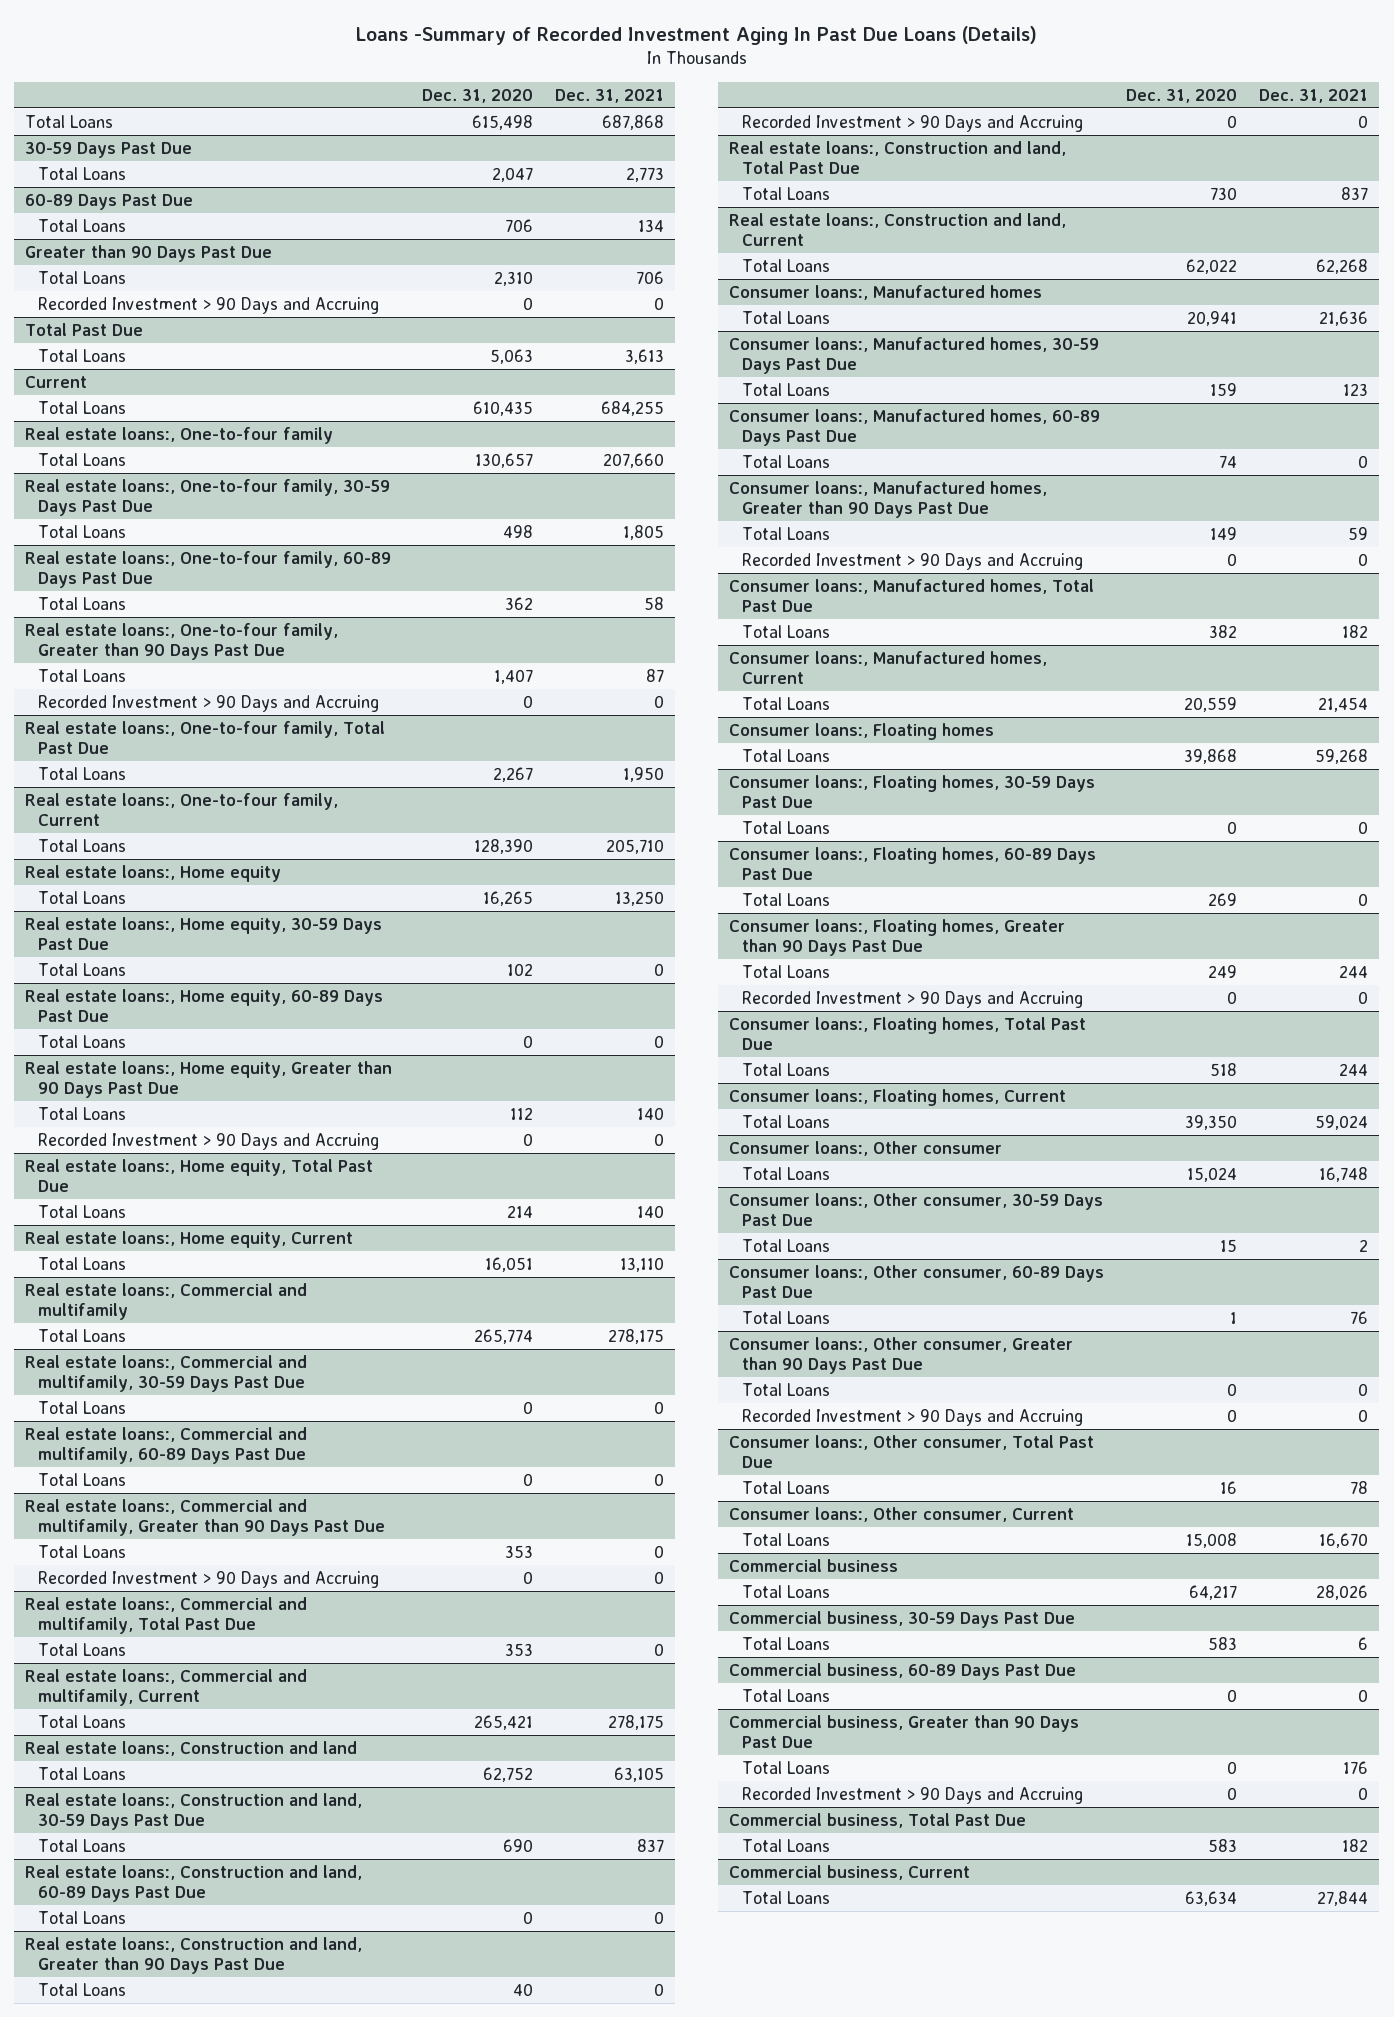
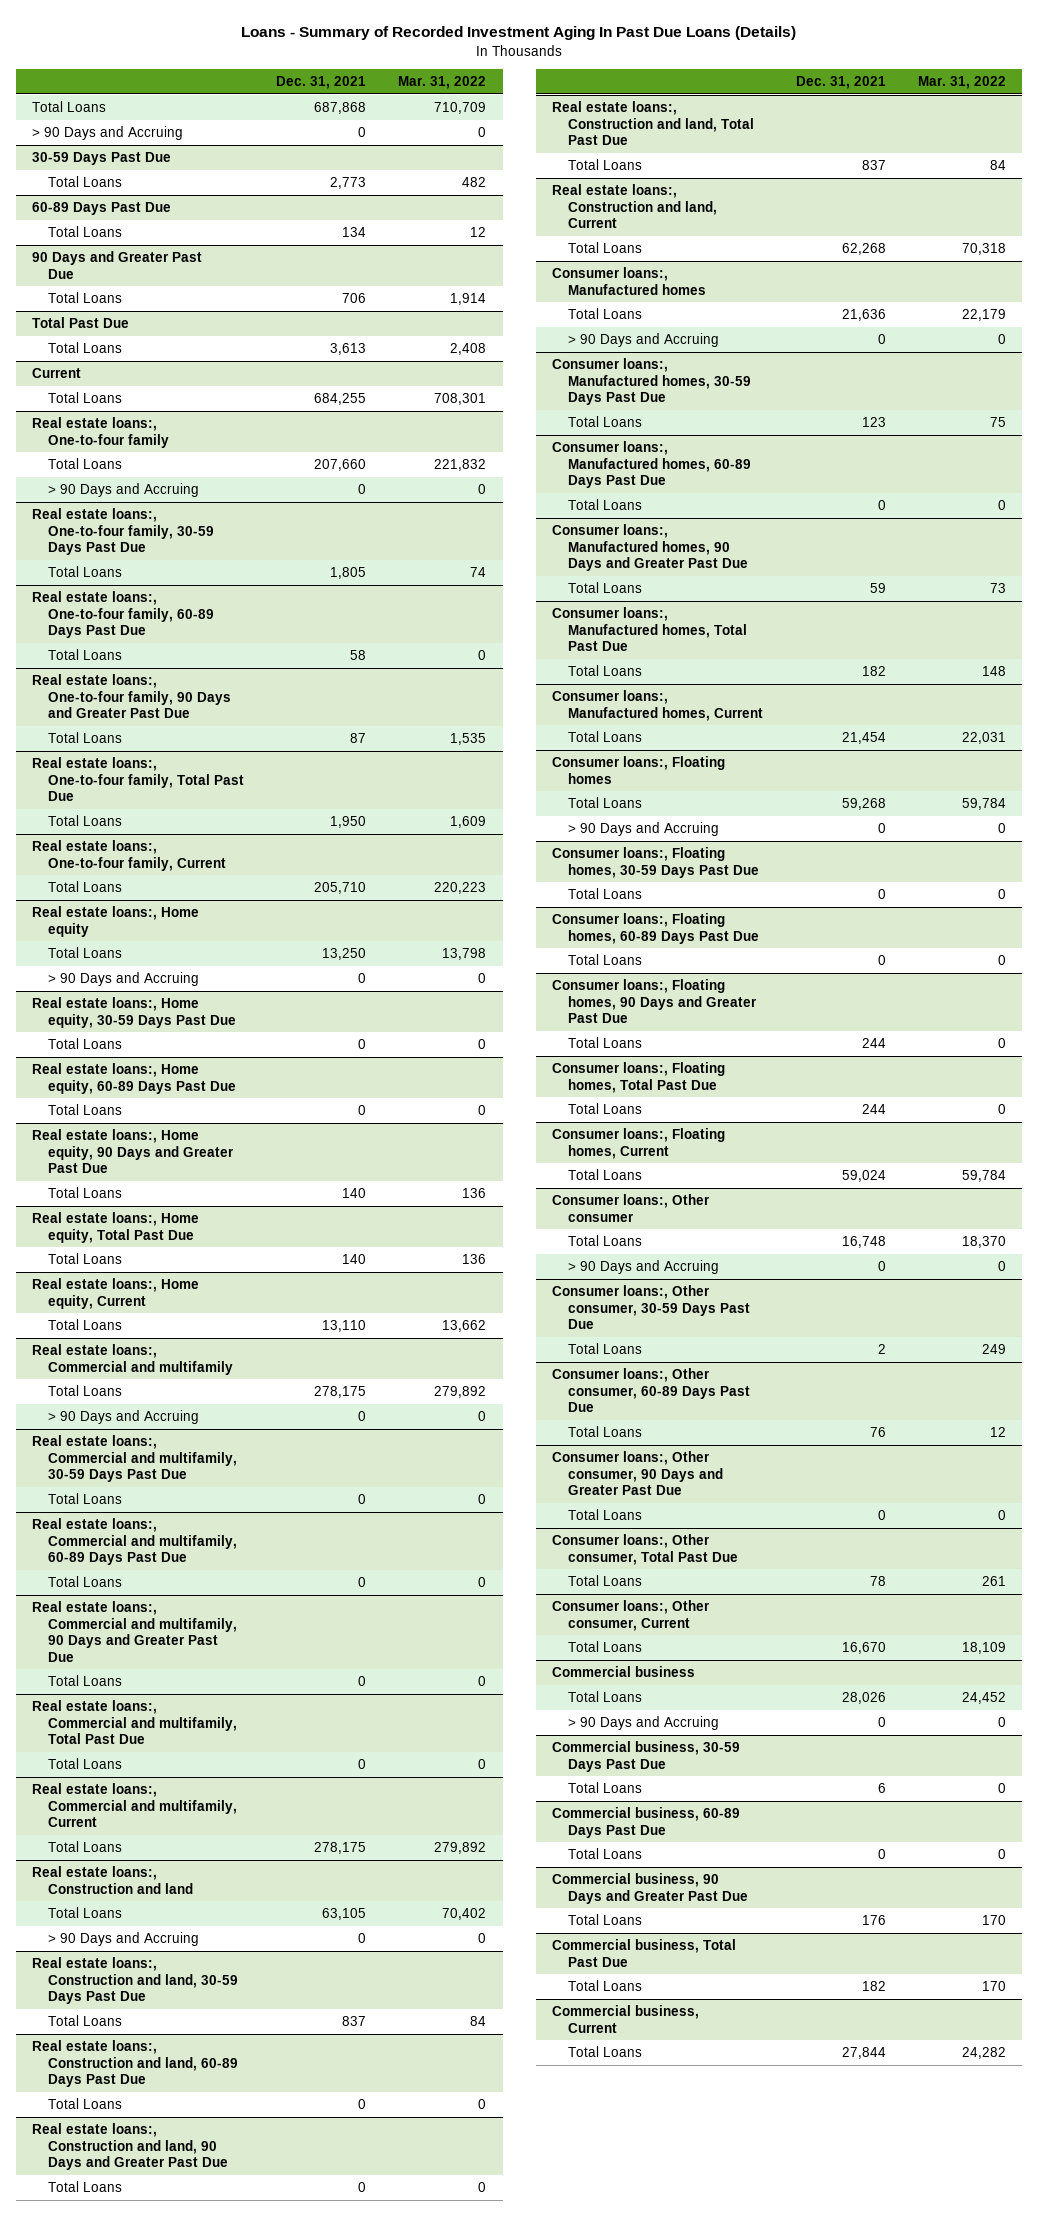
[355,25,1037,45] Loans -Summary of Recorded Investment Aging In Past Due Loans (Details) -> [241,26,797,41] Loans - Summary of Recorded Investment Aging In Past Due Loans (Details)
[422,88,534,103] Dec. 31, 2020 -> none
none -> [398,75,487,89] Mar. 31, 2022
none -> [32,125,184,140] > 90 Days and Accruing
[25,244,273,262] Greater than 90 Days Past Due -> [32,250,203,279] 90 Days and Greater Past Due
[37,296,379,314] Recorded Investment > 90 Days and Accruing -> none
none -> [48,482,200,497] > 90 Days and Accruing
[25,622,339,660] Real estate loans:, One-to-four family, Greater than 90 Days Past Due -> [32,673,232,719] Real estate loans:, One-to-four family, 90 Days and Greater Past Due
[37,694,379,712] Recorded Investment > 90 Days and Accruing -> none
none -> [48,971,200,986] > 90 Days and Accruing
[25,1060,393,1098] Real estate loans:, Home equity, Greater than 90 Days Past Due -> [32,1128,235,1174] Real estate loans:, Home equity, 90 Days and Greater Past Due
[37,1132,379,1150] Recorded Investment > 90 Days and Accruing -> none
none -> [48,1409,200,1424] > 90 Days and Accruing
[25,1498,385,1536] Real estate loans:, Commercial and multifamily, Greater than 90 Days Past Due -> [32,1600,238,1662] Real estate loans:, Commercial and multifamily, 90 Days and Greater Past Due
[37,1570,379,1588] Recorded Investment > 90 Days and Accruing -> none
none -> [48,1931,200,1946] > 90 Days and Accruing
[25,1936,363,1974] Real estate loans:, Construction and land, Greater than 90 Days Past Due -> [32,2122,229,2171] Real estate loans:, Construction and land, 90 Days and Greater Past Due
[742,114,1084,132] Recorded Investment > 90 Days and Accruing -> none
none -> [567,332,719,347] > 90 Days and Accruing
[729,480,1048,518] Consumer loans:, Manufactured homes, Greater than 90 Days Past Due -> [552,523,748,572] Consumer loans:, Manufactured homes, 90 Days and Greater Past Due
[742,552,1084,570] Recorded Investment > 90 Days and Accruing -> none
none -> [567,821,719,836] > 90 Days and Accruing
[729,918,1066,956] Consumer loans:, Floating homes, Greater than 90 Days Past Due -> [552,978,757,1024] Consumer loans:, Floating homes, 90 Days and Greater Past Due
[742,990,1084,1008] Recorded Investment > 90 Days and Accruing -> none
none -> [567,1259,719,1274] > 90 Days and Accruing
[729,1336,1074,1374] Consumer loans:, Other consumer, Greater than 90 Days Past Due -> [552,1450,723,1496] Consumer loans:, Other consumer, 90 Days and Greater Past Due
[742,1408,1084,1426] Recorded Investment > 90 Days and Accruing -> none
none -> [567,1715,719,1730] > 90 Days and Accruing
[729,1714,1080,1748] Commercial business, Greater than 90 Days Past Due -> [552,1872,748,1904] Commercial business, 90 Days and Greater Past Due
[742,1786,1084,1804] Recorded Investment > 90 Days and Accruing -> none

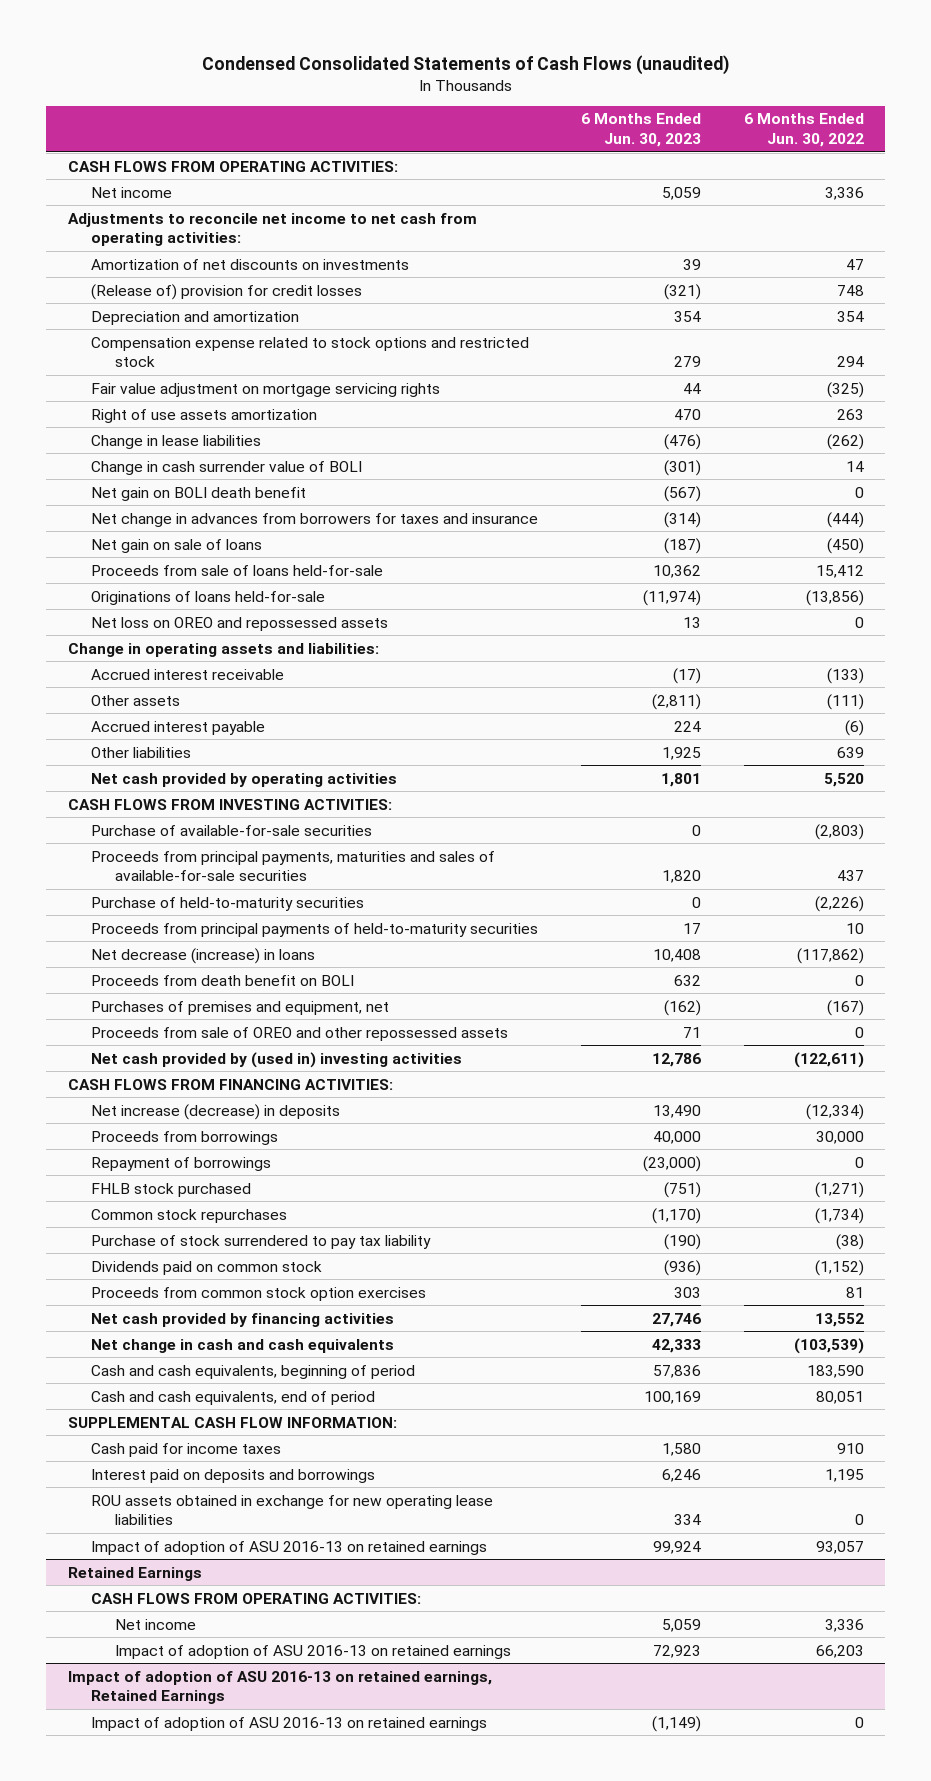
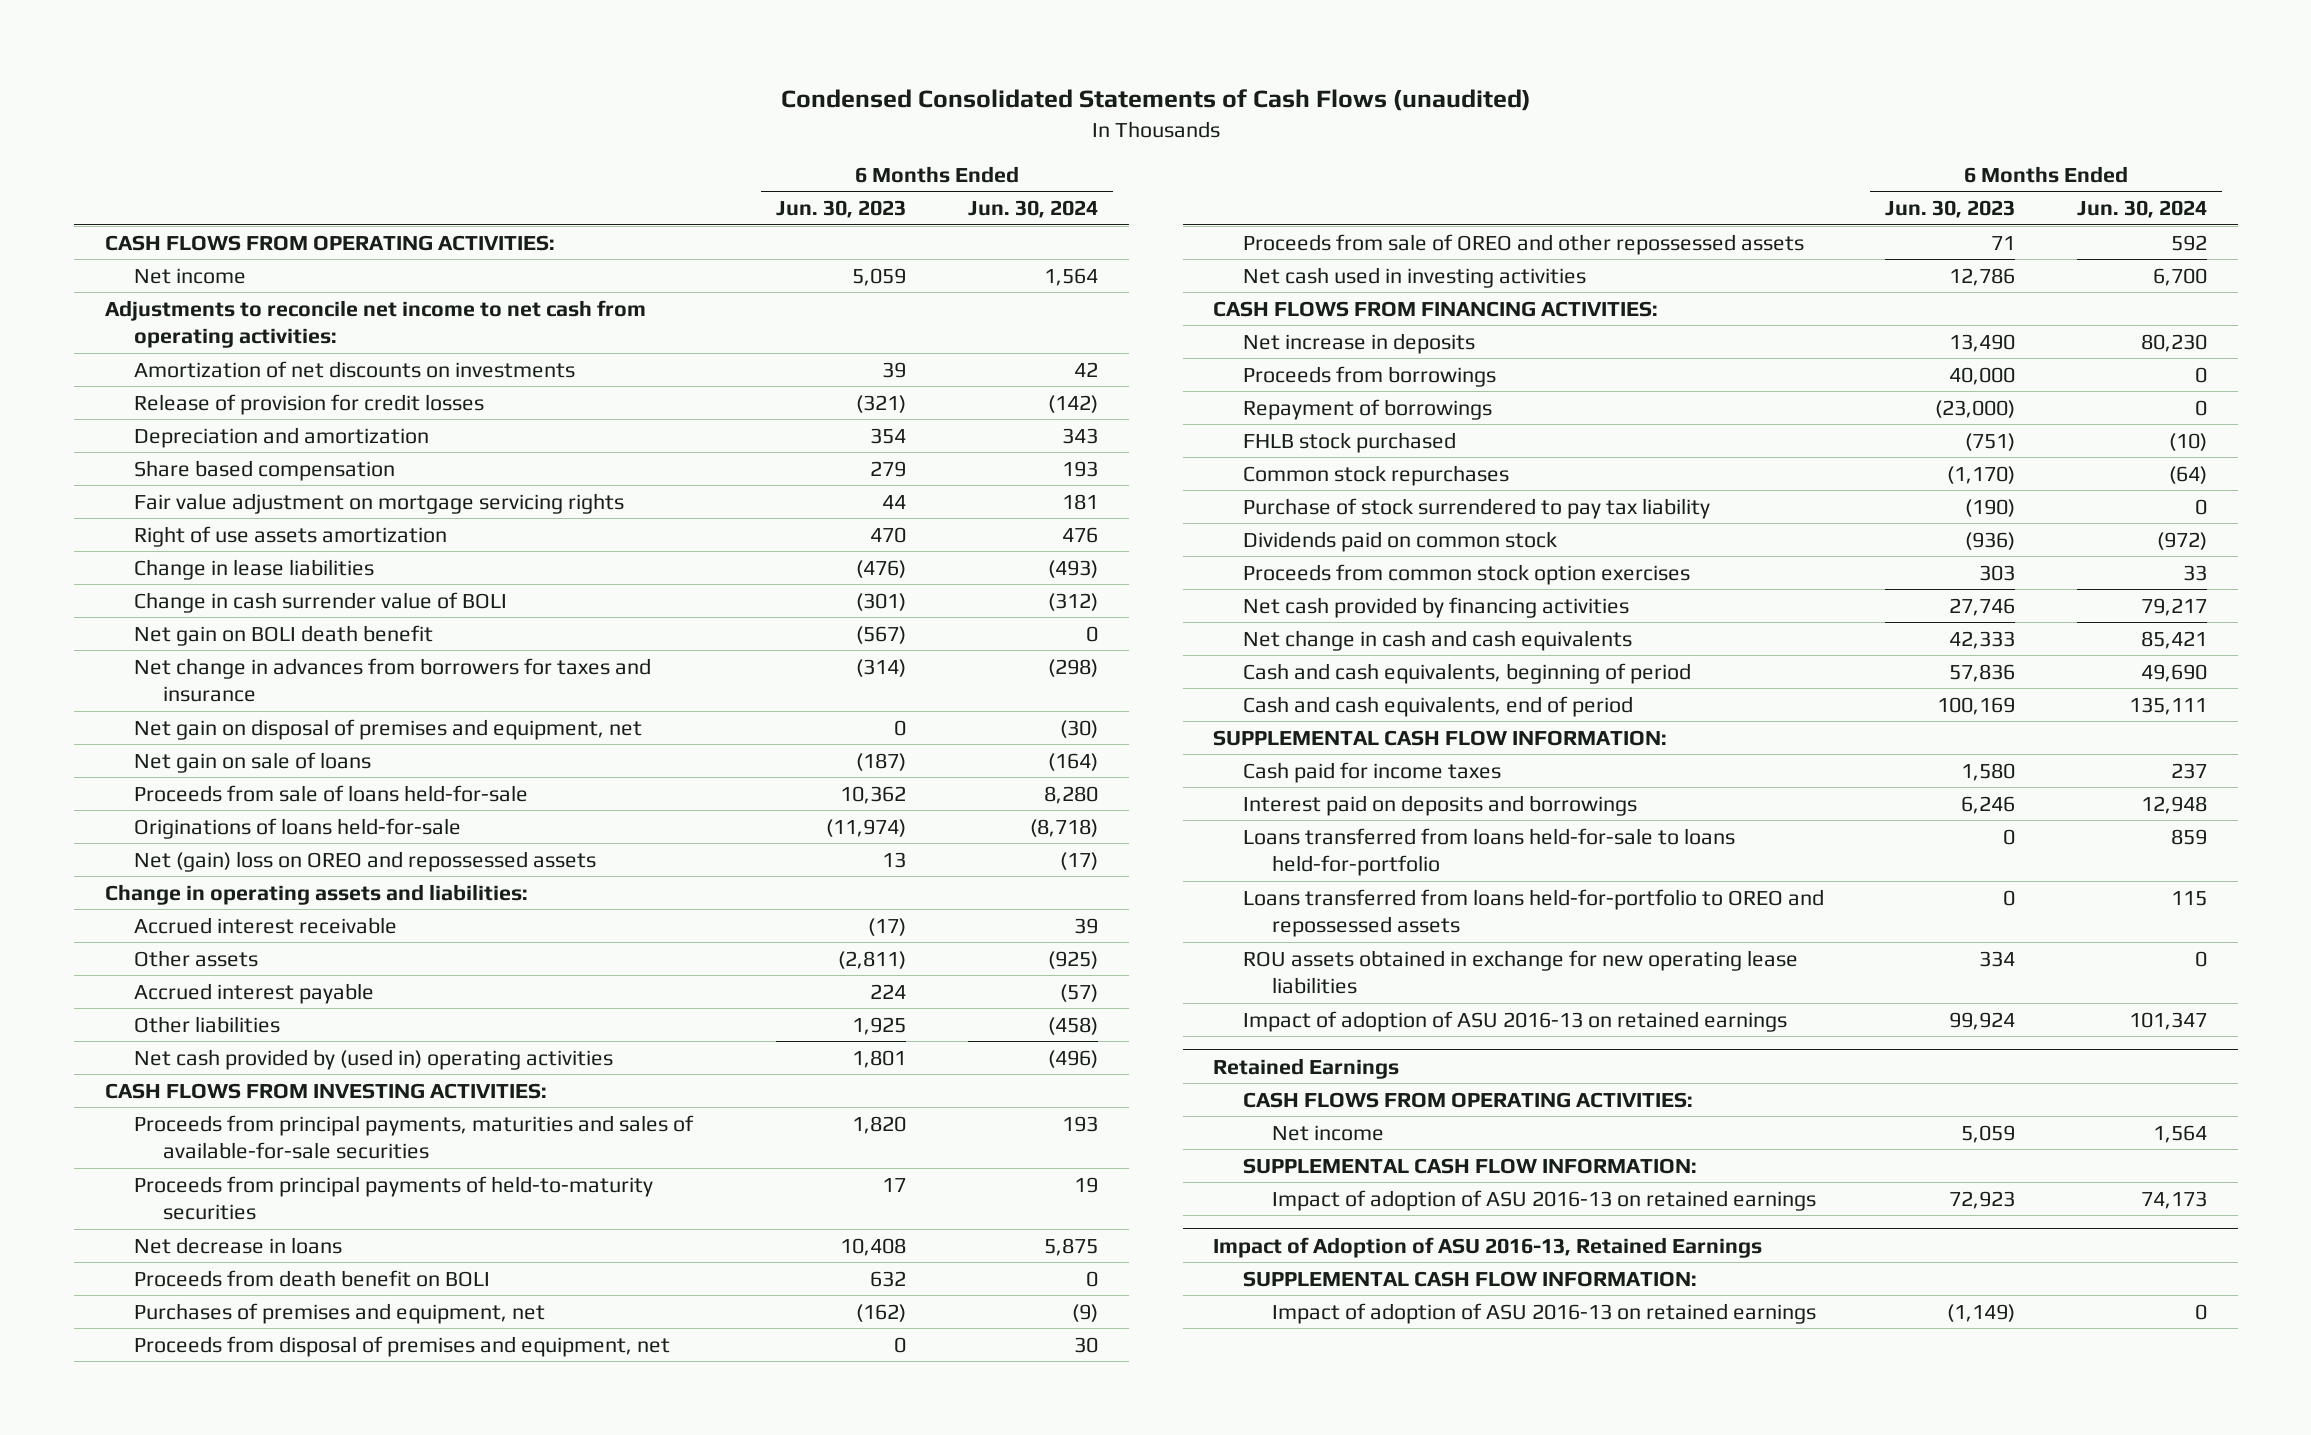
[743,113,864,147] 6 Months Ended Jun. 30, 2022 -> none
none -> [967,199,1098,218] Jun. 30, 2024
[91,283,363,300] (Release of) provision for credit losses -> [133,393,484,415] Release of provision for credit losses
[91,336,530,368] Compensation expense related to stock options and restricted stock -> [133,459,395,481] Share based compensation
none -> [133,718,642,740] Net gain on disposal of premises and equipment, net
[91,616,389,631] Net loss on OREO and repossessed assets -> [133,850,596,872] Net (gain) loss on OREO and repossessed assets
[91,772,398,787] Net cash provided by operating activities -> [133,1048,613,1070] Net cash provided by (used in) operating activities
[91,824,373,836] Purchase of available-for-sale securities -> none
[91,896,365,911] Purchase of held-to-maturity securities -> none
[91,947,316,964] Net decrease (increase) in loans -> [133,1236,342,1254] Net decrease in loans
none -> [133,1335,670,1357] Proceeds from disposal of premises and equipment, net
[91,1051,463,1068] Net cash provided by (used in) investing activities -> [1242,266,1586,288] Net cash used in investing activities
[91,1103,341,1120] Net increase (decrease) in deposits -> [1242,332,1475,354] Net increase in deposits
none -> [1242,827,1735,877] Loans transferred from loans held-for-sale to loans held-for-portfolio
none -> [1242,888,1824,938] Loans transferred from loans held-for-portfolio to OREO and repossessed assets
none -> [1242,1157,1697,1174] SUPPLEMENTAL CASH FLOW INFORMATION:
[67,1670,492,1705] Impact of adoption of ASU 2016-13 on retained earnings, Retained Earnings -> [1213,1236,1763,1258] Impact of Adoption of ASU 2016-13, Retained Earnings
none -> [1242,1270,1697,1287] SUPPLEMENTAL CASH FLOW INFORMATION:

